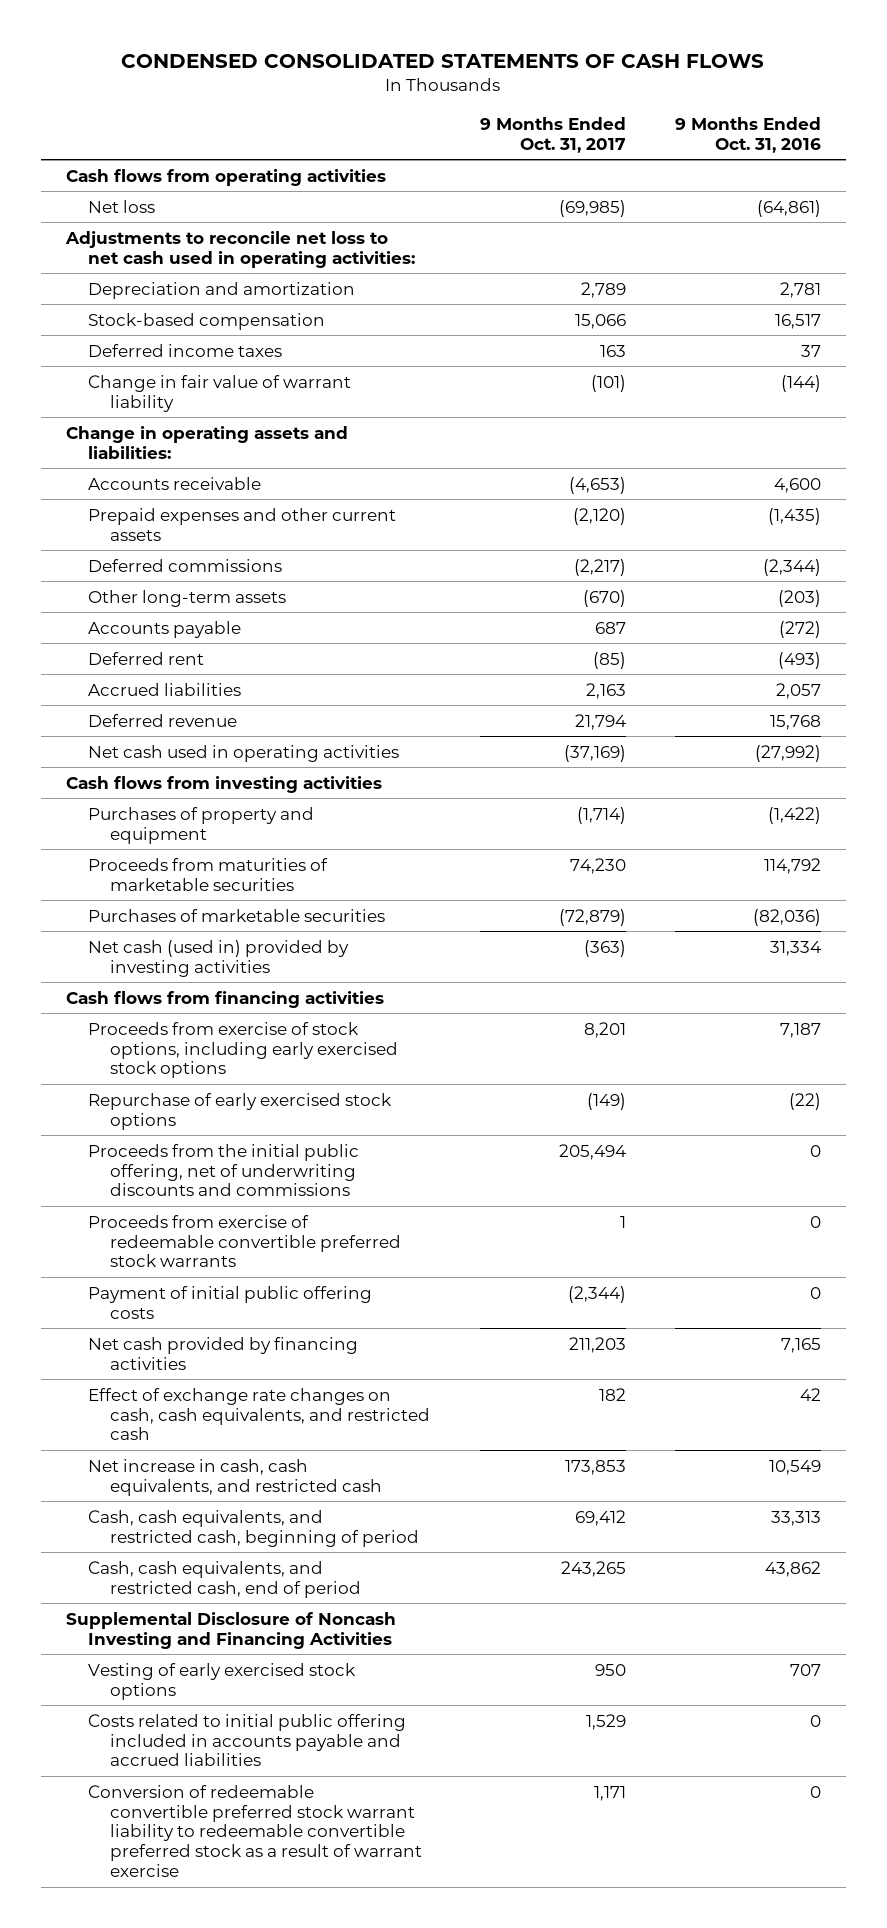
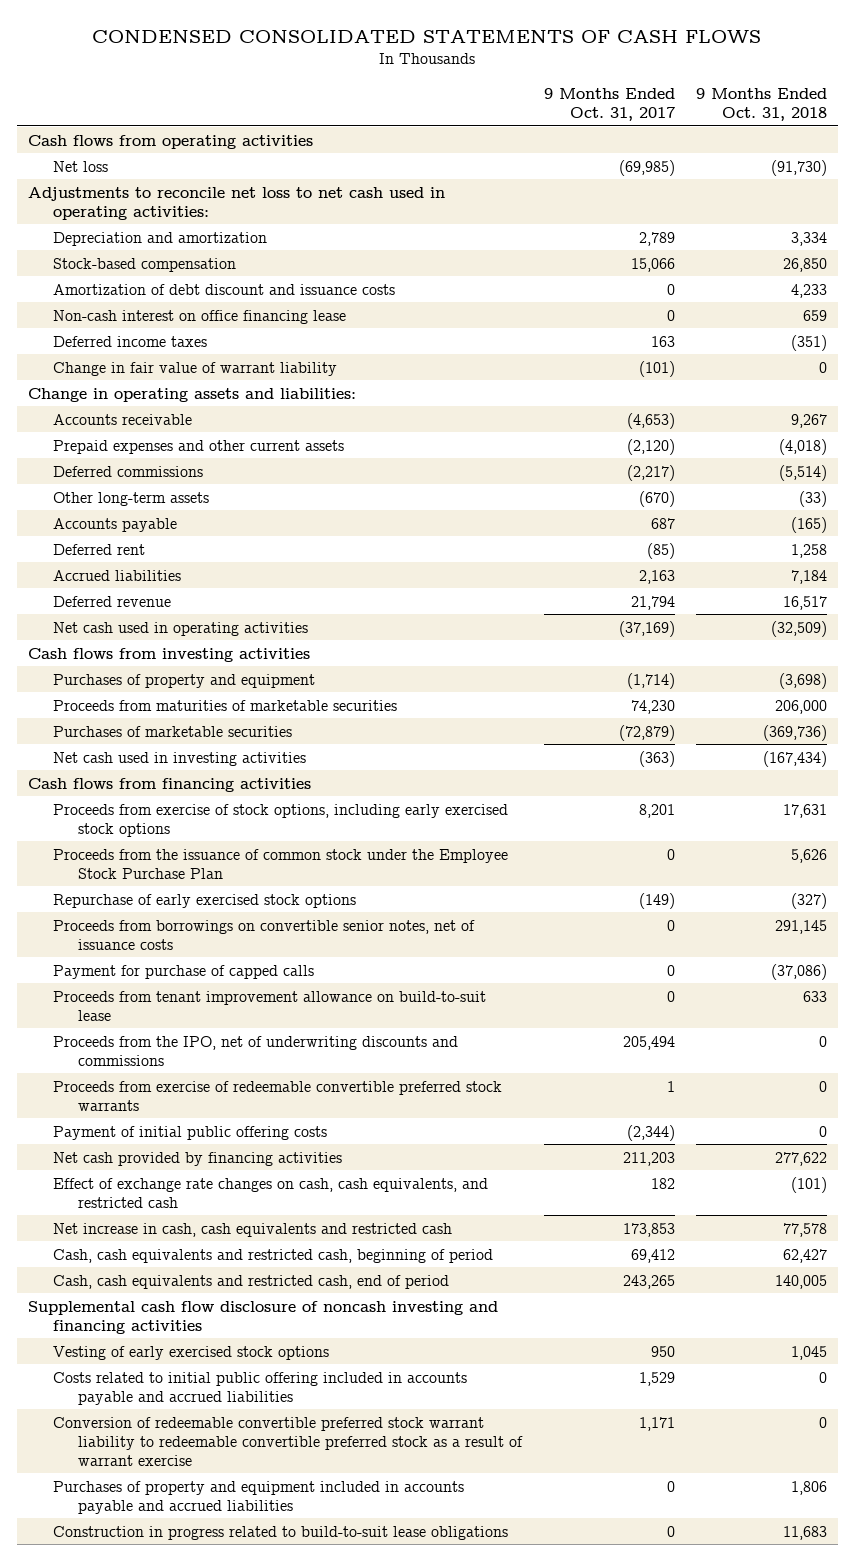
[675,116,822,153] 9 Months Ended Oct. 31, 2016 -> none
none -> [695,88,827,122] 9 Months Ended Oct. 31, 2018
none -> [53,283,396,295] Amortization of debt discount and issuance costs
none -> [53,309,347,324] Non-cash interest on office financing lease
[87,939,349,977] Net cash (used in) provided by investing activities -> [53,751,307,766] Net cash used in investing activities
none -> [53,848,509,879] Proceeds from the issuance of common stock under the Employee Stock Purchase Plan
none -> [53,919,476,950] Proceeds from borrowings on convertible senior notes, net of issuance costs
none -> [53,964,315,979] Payment for purchase of capped calls
none -> [53,990,487,1021] Proceeds from tenant improvement allowance on build-to-suit lease
[87,1143,359,1197] Proceeds from the initial public offering, net of underwriting discounts and commissions -> [53,1035,459,1066] Proceeds from the IPO, net of underwriting discounts and commissions
[87,1458,382,1496] Net increase in cash, cash equivalents, and restricted cash -> [53,1222,453,1237] Net increase in cash, cash equivalents and restricted cash
[87,1509,419,1547] Cash, cash equivalents, and restricted cash, beginning of period -> [53,1248,494,1263] Cash, cash equivalents and restricted cash, beginning of period
[87,1560,361,1598] Cash, cash equivalents, and restricted cash, end of period -> [53,1274,450,1289] Cash, cash equivalents and restricted cash, end of period
[65,1611,396,1649] Supplemental Disclosure of Noncash Investing and Financing Activities -> [28,1300,499,1334] Supplemental cash flow disclosure of noncash investing and financing activities
none -> [53,1480,465,1514] Purchases of property and equipment included in accounts payable and accrued liabilities
none -> [53,1525,509,1540] Construction in progress related to build-to-suit lease obligations

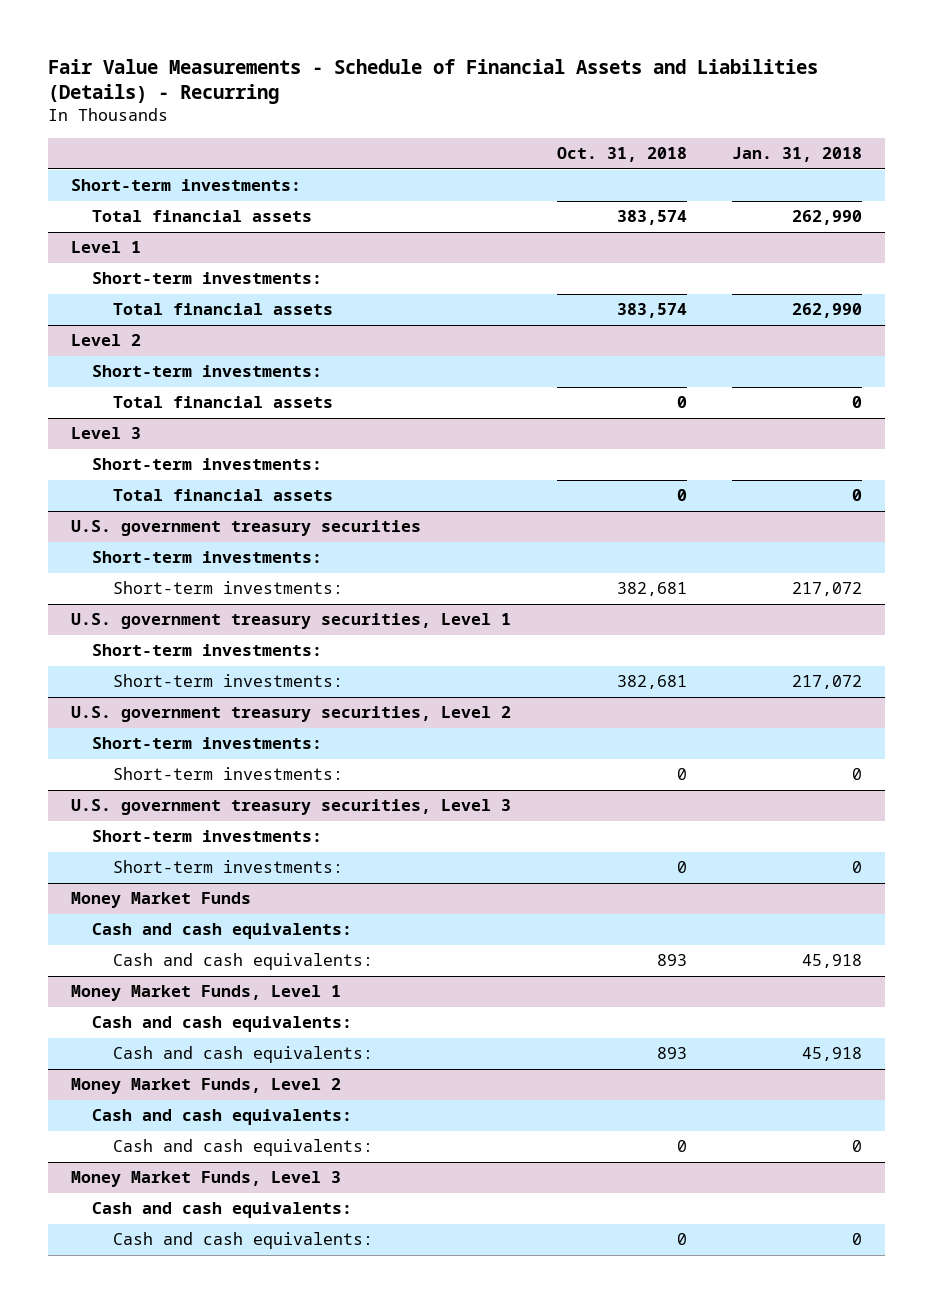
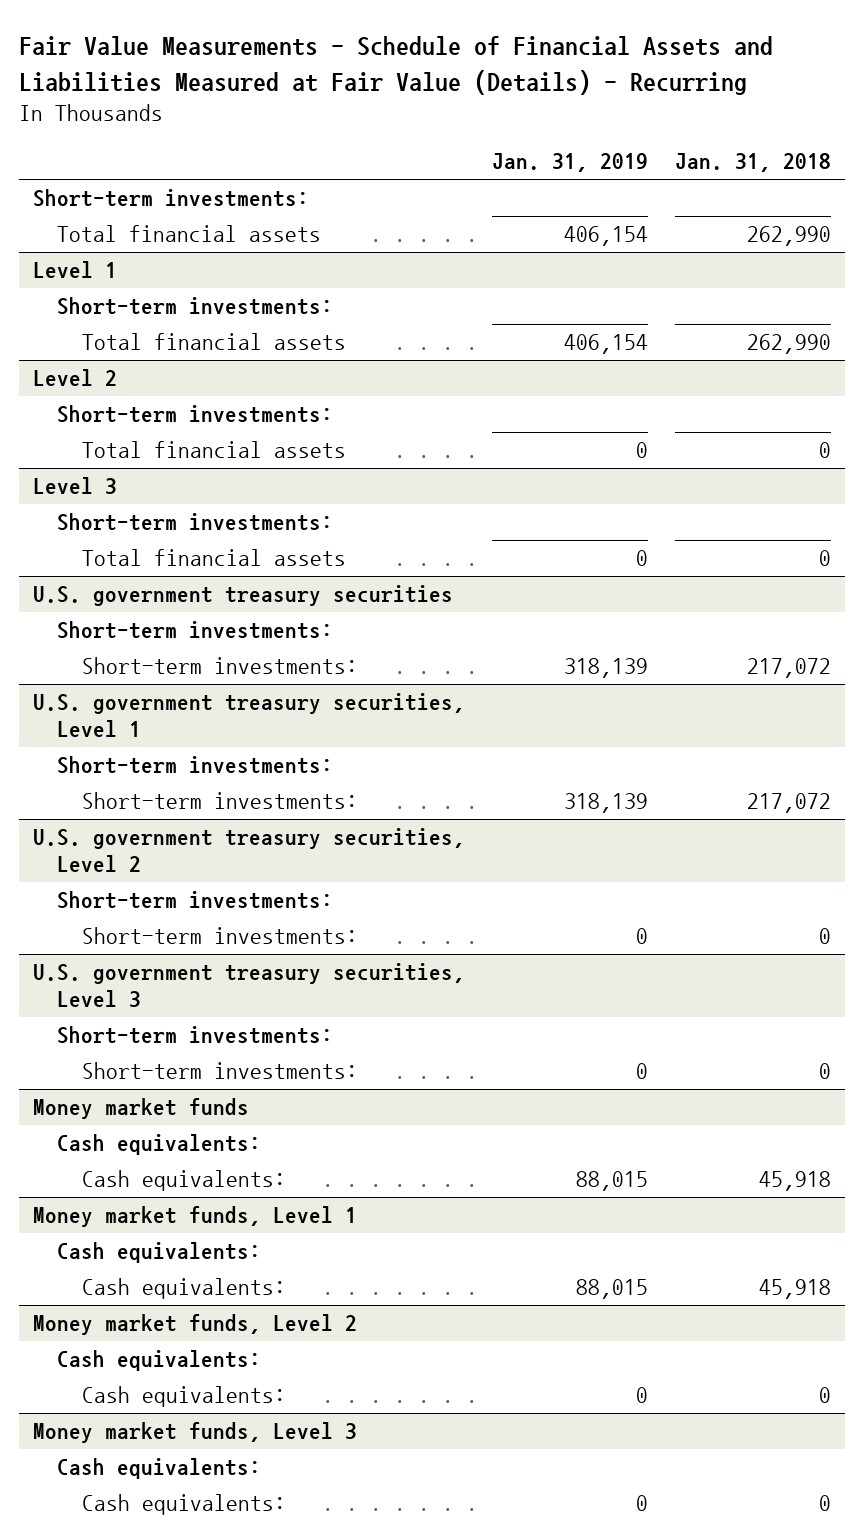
[48,58,819,105] Fair Value Measurements - Schedule of Financial Assets and Liabilities (Details) - Recurring -> [19,36,774,95] Fair Value Measurements - Schedule of Financial Assets and Liabilities Measured at Fair Value (Details) - Recurring
[556,146,687,162] Oct. 31, 2018 -> none
none -> [491,153,648,173] Jan. 31, 2019
[70,892,251,909] Money Market Funds -> [32,1098,249,1120] Money market funds
[91,923,352,940] Cash and cash equivalents: -> [57,1134,262,1156] Cash equivalents:
[112,953,373,971] Cash and cash equivalents: -> [81,1170,286,1192] Cash equivalents:
[70,985,341,1002] Money Market Funds, Level 1 -> [32,1206,357,1228] Money market funds, Level 1
[91,1016,352,1033] Cash and cash equivalents: -> [57,1242,262,1264] Cash equivalents:
[112,1046,373,1064] Cash and cash equivalents: -> [81,1278,286,1300] Cash equivalents:
[70,1078,341,1095] Money Market Funds, Level 2 -> [32,1314,357,1336] Money market funds, Level 2
[91,1109,352,1126] Cash and cash equivalents: -> [57,1350,262,1372] Cash equivalents:
[112,1139,373,1157] Cash and cash equivalents: -> [81,1386,286,1408] Cash equivalents:
[70,1171,341,1188] Money Market Funds, Level 3 -> [32,1422,357,1444] Money market funds, Level 3
[91,1202,352,1219] Cash and cash equivalents: -> [57,1458,262,1480] Cash equivalents:
[112,1232,373,1250] Cash and cash equivalents: -> [81,1494,286,1516] Cash equivalents:

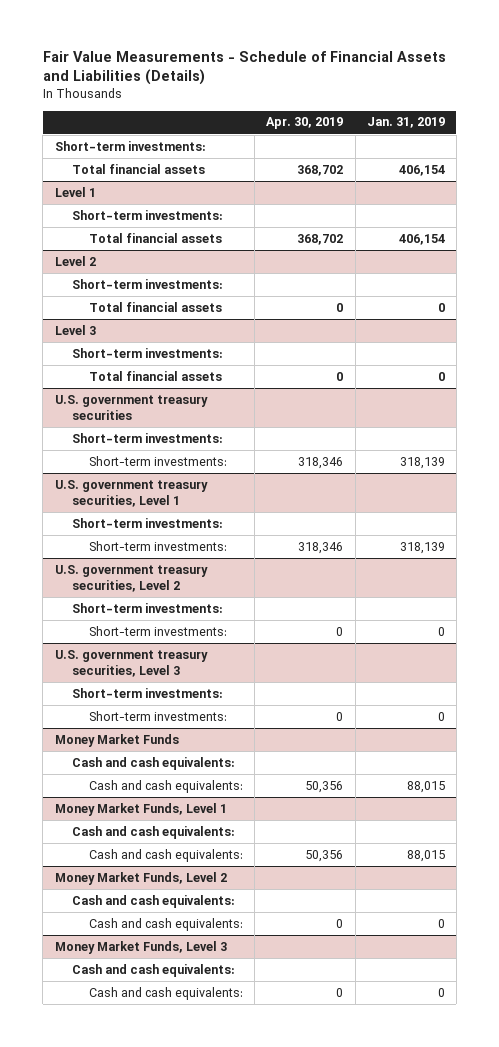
[19,36,774,95] Fair Value Measurements - Schedule of Financial Assets and Liabilities Measured at Fair Value (Details) - Recurring -> [42,51,446,86] Fair Value Measurements - Schedule of Financial Assets and Liabilities (Details)
[675,153,832,173] Jan. 31, 2018 -> none
none -> [266,117,344,130] Apr. 30, 2019
[32,1098,249,1120] Money market funds -> [54,733,179,747] Money Market Funds
[57,1134,262,1156] Cash equivalents: -> [71,756,235,770] Cash and cash equivalents:
[81,1170,286,1192] Cash equivalents: -> [88,779,243,793] Cash and cash equivalents:
[32,1206,357,1228] Money market funds, Level 1 -> [54,802,227,816] Money Market Funds, Level 1
[57,1242,262,1264] Cash equivalents: -> [71,825,235,839] Cash and cash equivalents:
[81,1278,286,1300] Cash equivalents: -> [88,848,243,862] Cash and cash equivalents:
[32,1314,357,1336] Money market funds, Level 2 -> [54,871,227,885] Money Market Funds, Level 2
[57,1350,262,1372] Cash equivalents: -> [71,894,235,908] Cash and cash equivalents:
[81,1386,286,1408] Cash equivalents: -> [88,917,243,931] Cash and cash equivalents:
[32,1422,357,1444] Money market funds, Level 3 -> [54,940,227,954] Money Market Funds, Level 3
[57,1458,262,1480] Cash equivalents: -> [71,963,235,977] Cash and cash equivalents:
[81,1494,286,1516] Cash equivalents: -> [88,986,243,1000] Cash and cash equivalents:

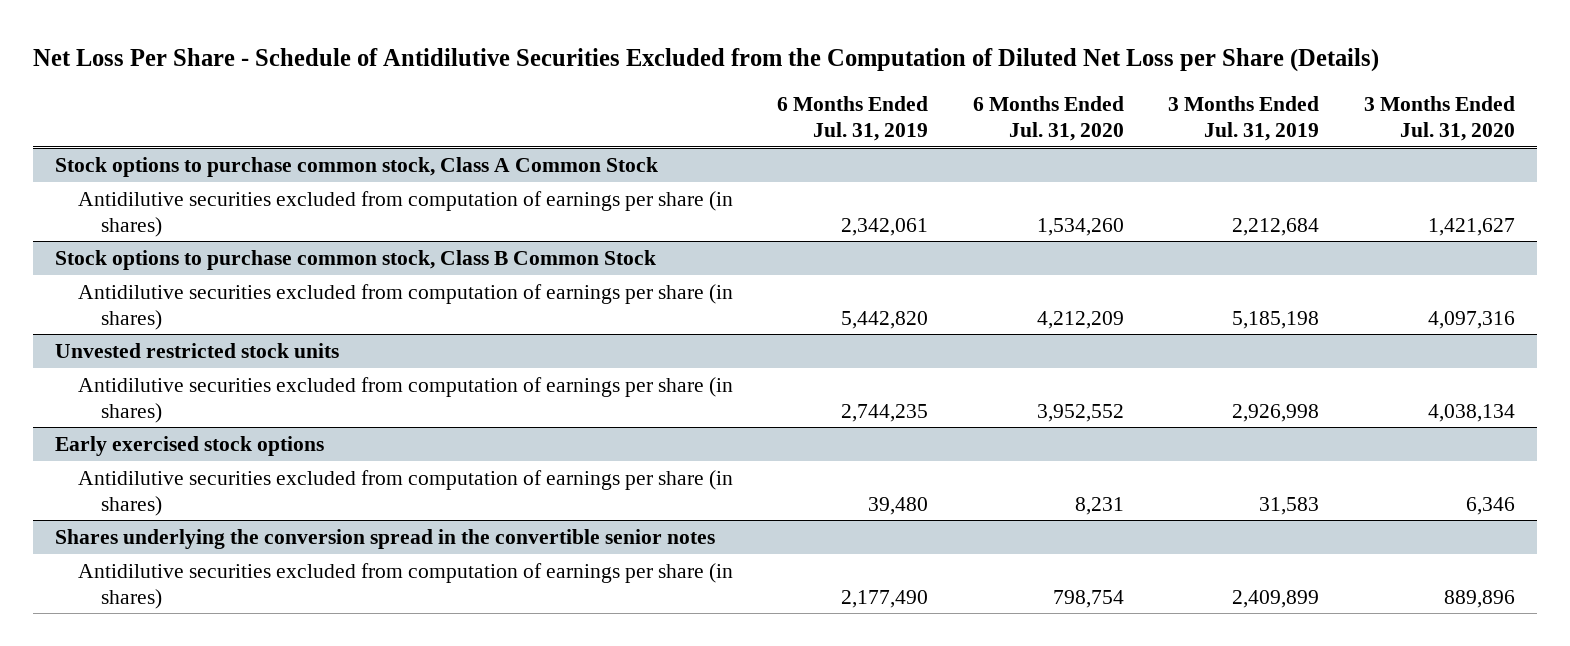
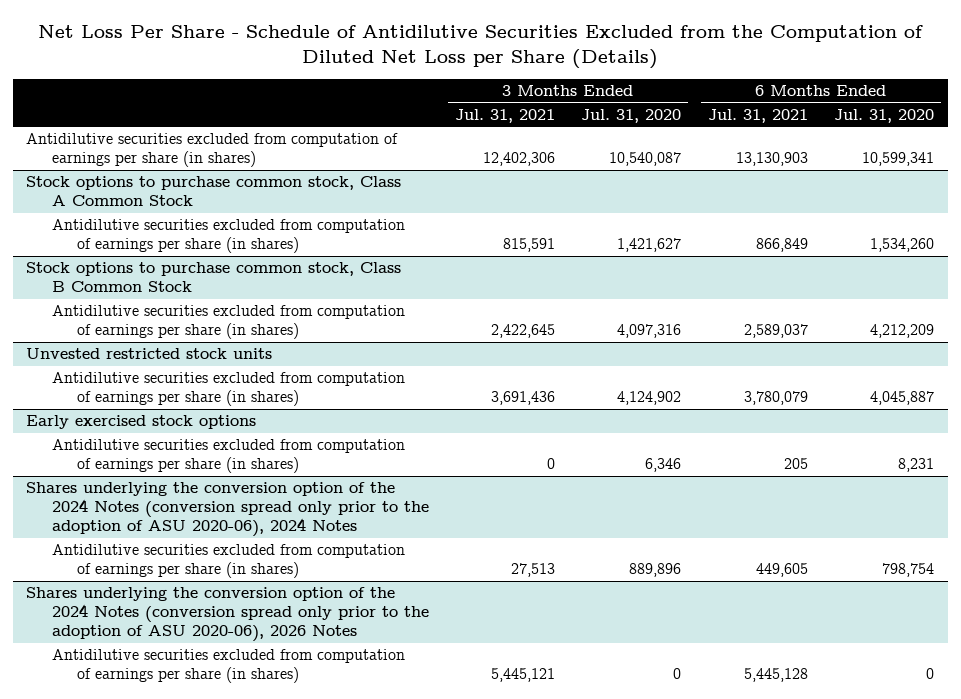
[777,96,929,141] 6 Months Ended Jul. 31, 2019 -> none
[1168,96,1320,141] 3 Months Ended Jul. 31, 2019 -> none
none -> [454,109,555,124] Jul. 31, 2021
none -> [707,109,808,124] Jul. 31, 2021
none -> [26,133,399,168] Antidilutive securities excluded from computation of earnings per share (in shares)
[1036,403,1124,422] 3,952,552 -> [870,391,935,406] 4,045,887
[1427,403,1515,422] 4,038,134 -> [617,391,682,406] 4,124,902
[54,528,715,549] Shares underlying the conversion spread in the convertible senior notes -> none
none -> [26,482,429,538] Shares underlying the conversion option of the 2024 Notes (conversion spread only prior to the adoption of ASU 2020-06), 2024 Notes
none -> [26,587,429,643] Shares underlying the conversion option of the 2024 Notes (conversion spread only prior to the adoption of ASU 2020-06), 2026 Notes
none -> [51,649,405,684] Antidilutive securities excluded from computation of earnings per share (in shares)

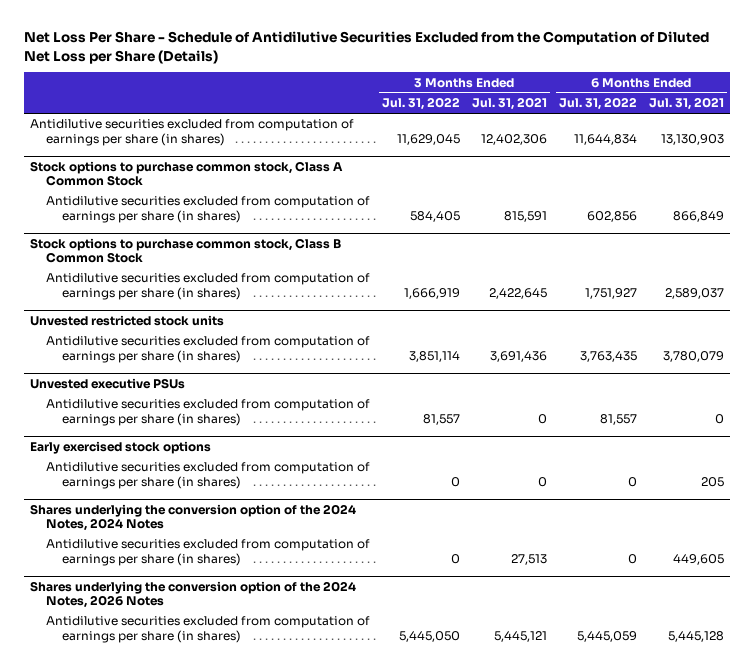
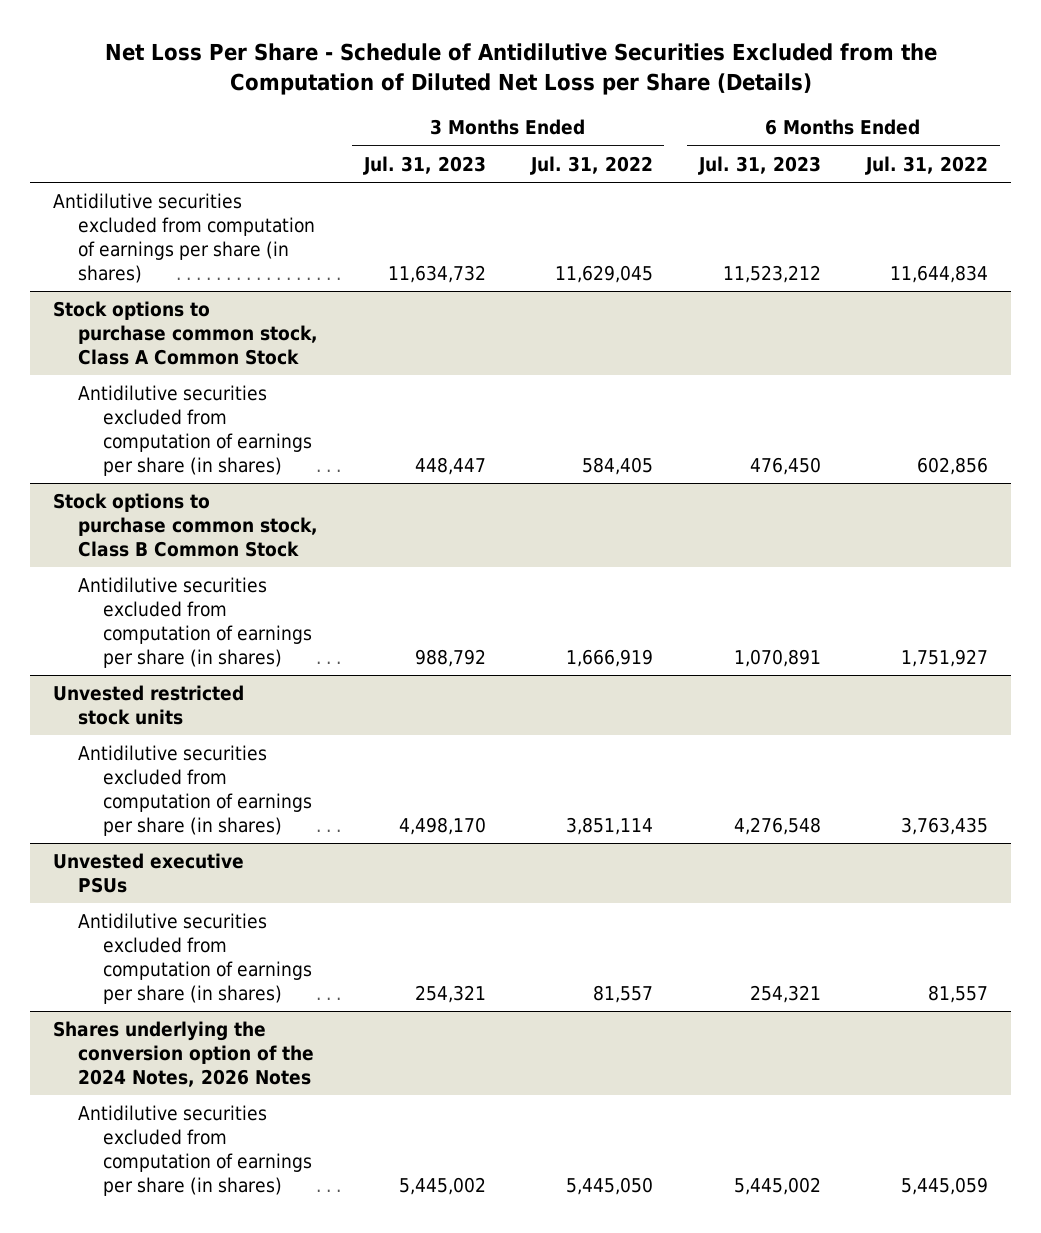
[471,97,547,111] Jul. 31, 2021 -> none
[648,97,724,111] Jul. 31, 2021 -> none
none -> [362,155,486,175] Jul. 31, 2023
none -> [697,155,821,175] Jul. 31, 2023
[29,440,211,454] Early exercised stock options -> none
[46,462,371,490] Antidilutive securities excluded from computation of earnings per share (in shares) -> none
[29,503,356,532] Shares underlying the conversion option of the 2024 Notes, 2024 Notes -> none
[46,539,371,567] Antidilutive securities excluded from computation of earnings per share (in shares) -> none

